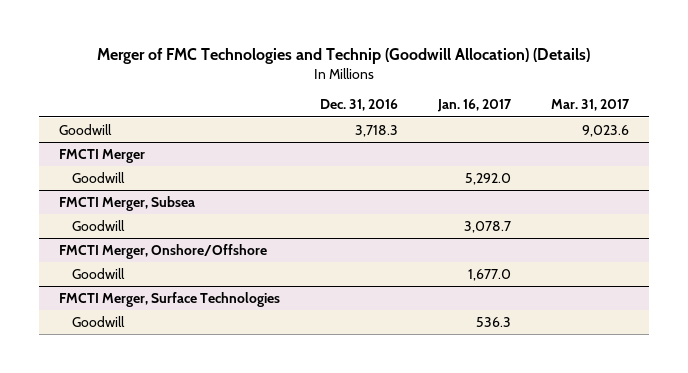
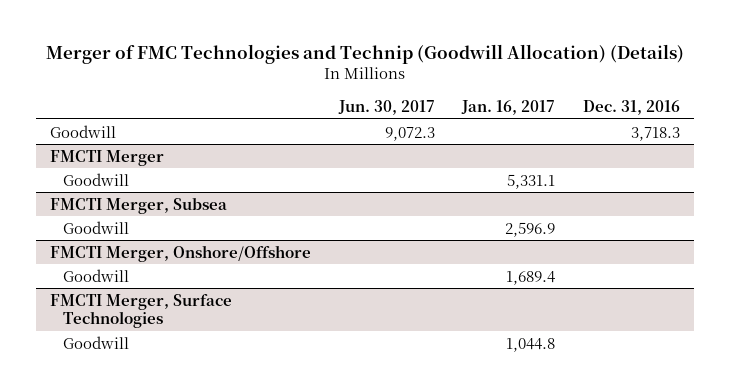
[551,99,631,112] Mar. 31, 2017 -> none
none -> [337,99,435,115] Jun. 30, 2017
[464,172,511,185] 5,292.0 -> [507,173,556,189] 5,331.1
[463,220,511,233] 3,078.7 -> [505,221,556,237] 2,596.9
[467,268,511,281] 1,677.0 -> [506,270,556,285] 1,689.4
[475,316,511,327] 536.3 -> [506,337,556,352] 1,044.8

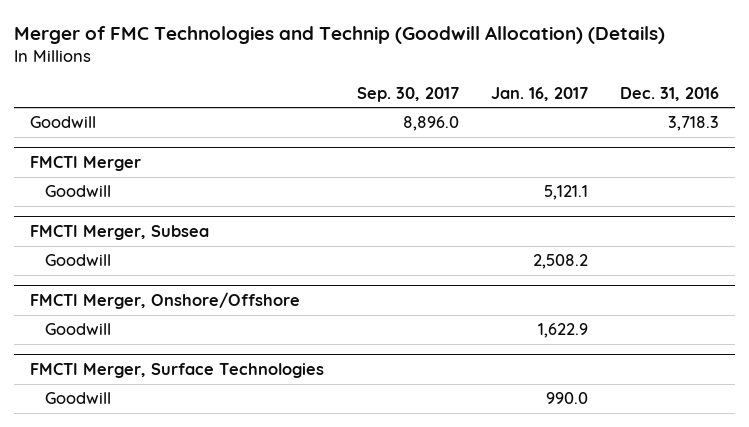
[337,99,435,115] Jun. 30, 2017 -> none
none -> [356,86,459,102] Sep. 30, 2017
[507,173,556,189] 5,331.1 -> [543,185,588,201] 5,121.1
[505,221,556,237] 2,596.9 -> [532,254,588,270] 2,508.2
[506,270,556,285] 1,689.4 -> [537,323,588,339] 1,622.9
[506,337,556,352] 1,044.8 -> [545,392,588,405] 990.0

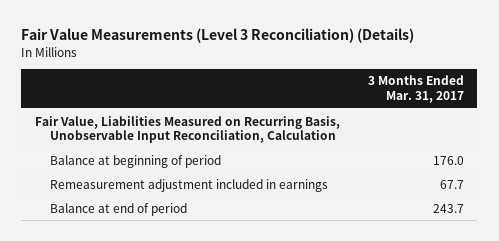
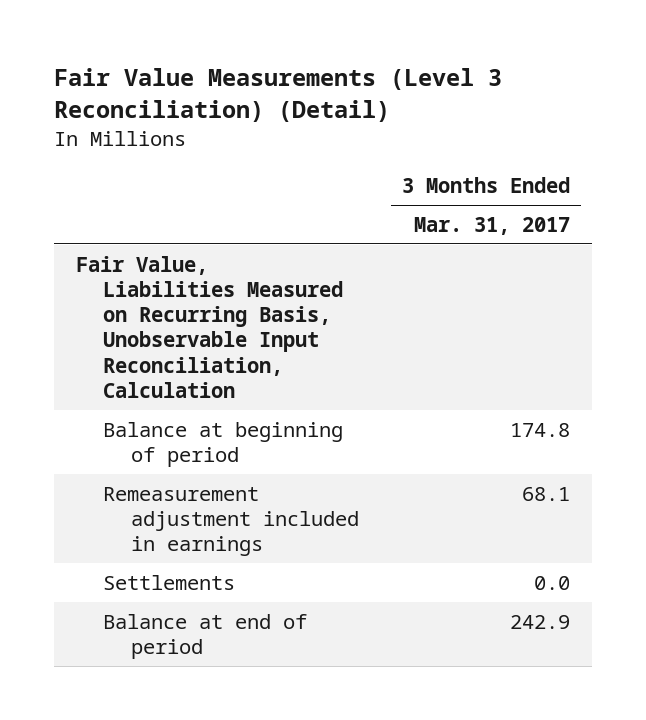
[21,28,415,44] Fair Value Measurements (Level 3 Reconciliation) (Details) -> [54,68,503,123] Fair Value Measurements (Level 3 Reconciliation) (Detail)
[432,155,464,165] 176.0 -> [509,422,570,437] 174.8
[439,179,464,189] 67.7 -> [521,486,570,501] 68.1
none -> [103,574,236,590] Settlements
[432,203,464,213] 243.7 -> [509,614,570,629] 242.9

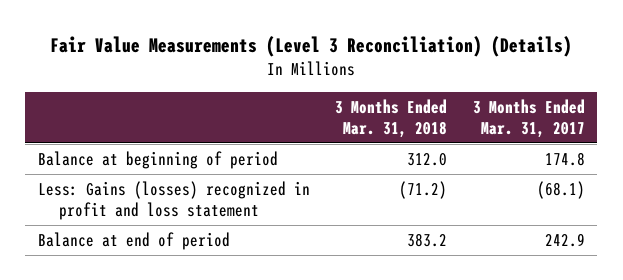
[54,68,503,123] Fair Value Measurements (Level 3 Reconciliation) (Detail) -> [50,35,573,57] Fair Value Measurements (Level 3 Reconciliation) (Details)
none -> [335,98,448,138] 3 Months Ended Mar. 31, 2018
[75,255,344,398] Fair Value, Liabilities Measured on Recurring Basis, Unobservable Input Reconciliation, Calculation -> none
[103,486,359,557] Remeasurement adjustment included in earnings -> none
[103,574,236,590] Settlements -> none
none -> [38,181,311,221] Less: Gains (losses) recognized in profit and loss statement

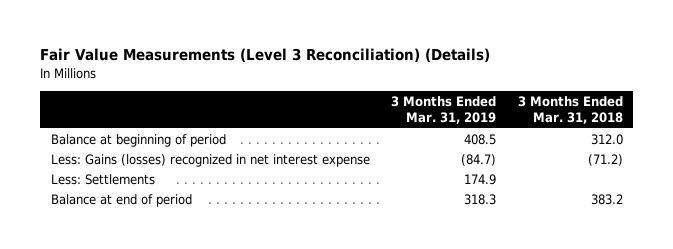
[472,98,585,138] 3 Months Ended Mar. 31, 2017 -> none
none -> [391,95,497,125] 3 Months Ended Mar. 31, 2019
[38,181,311,221] Less: Gains (losses) recognized in profit and loss statement -> [50,153,370,167] Less: Gains (losses) recognized in net interest expense
none -> [50,173,155,185] Less: Settlements

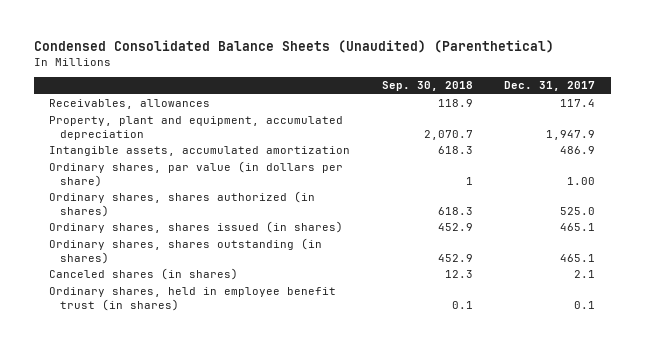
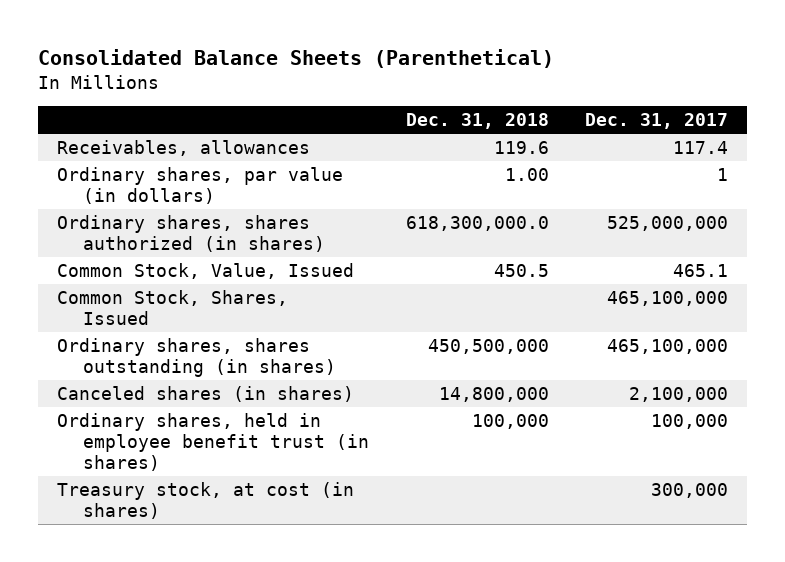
[33,39,554,53] Condensed Consolidated Balance Sheets (Unaudited) (Parenthetical) -> [38,49,555,69] Consolidated Balance Sheets (Parenthetical)
[381,81,473,92] Sep. 30, 2018 -> none
none -> [405,112,549,129] Dec. 31, 2018
[49,116,344,140] Property, plant and equipment, accumulated depreciation -> none
[49,146,351,157] Intangible assets, accumulated amortization -> none
[49,161,344,187] Ordinary shares, par value (in dollars per share) -> [56,166,343,204] Ordinary shares, par value (in dollars)
[567,176,596,185] 1.00 -> [717,167,729,181] 1
[560,206,596,215] 525.0 -> [607,215,729,231] 525,000,000
none -> [56,262,354,279] Common Stock, Value, Issued
[49,221,344,234] Ordinary shares, shares issued (in shares) -> [56,289,288,325] Common Stock, Shares, Issued
[560,223,596,232] 465.1 -> [607,290,729,306] 465,100,000
[560,253,596,262] 465.1 -> [607,338,729,354] 465,100,000
[574,270,596,279] 2.1 -> [629,386,729,402] 2,100,000
[574,300,596,309] 0.1 -> [651,413,729,429] 100,000
none -> [56,481,354,519] Treasury stock, at cost (in shares)

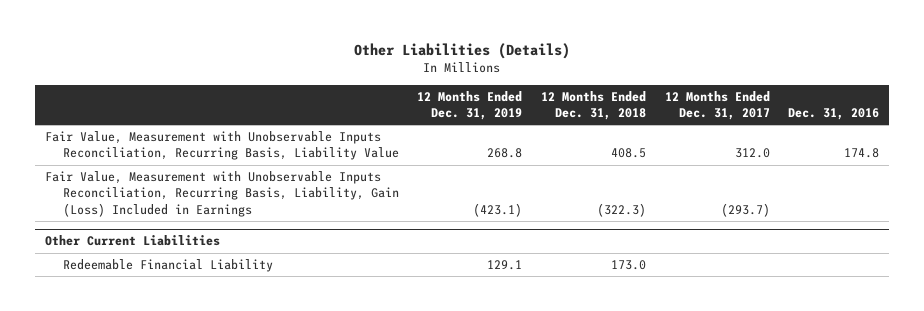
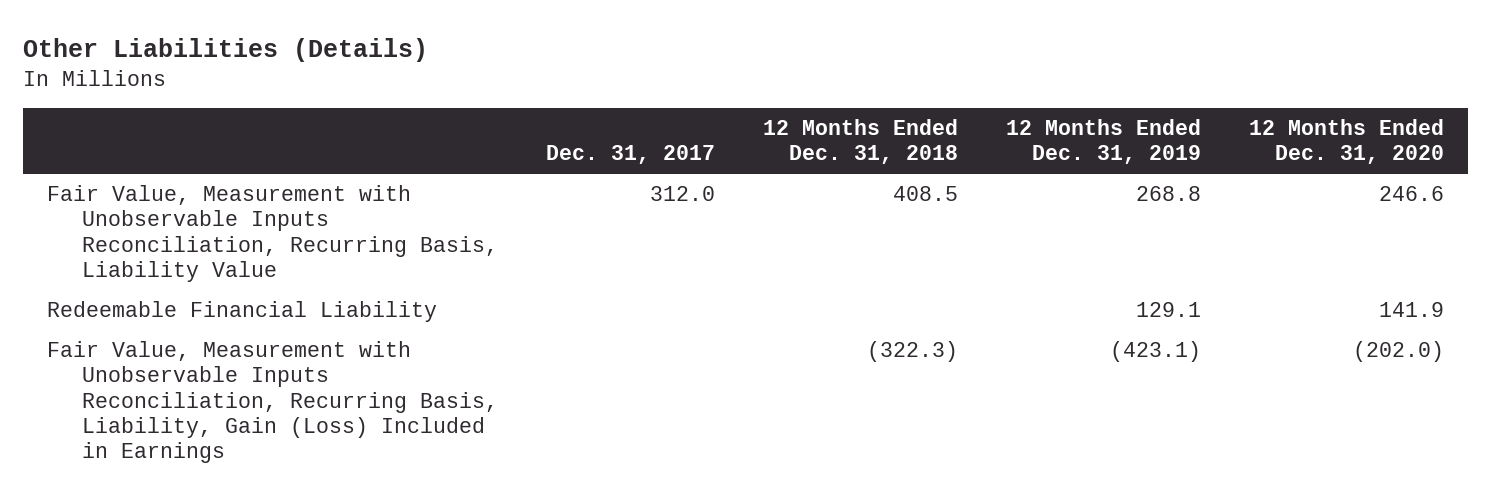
[664,90,770,121] 12 Months Ended Dec. 31, 2017 -> none
[788,108,880,121] Dec. 31, 2016 -> none
none -> [545,145,715,165] Dec. 31, 2017
none -> [1249,118,1445,165] 12 Months Ended Dec. 31, 2020
none -> [47,301,438,323] Redeemable Financial Liability
[44,235,220,247] Other Current Liabilities -> none
[62,259,273,273] Redeemable Financial Liability -> none

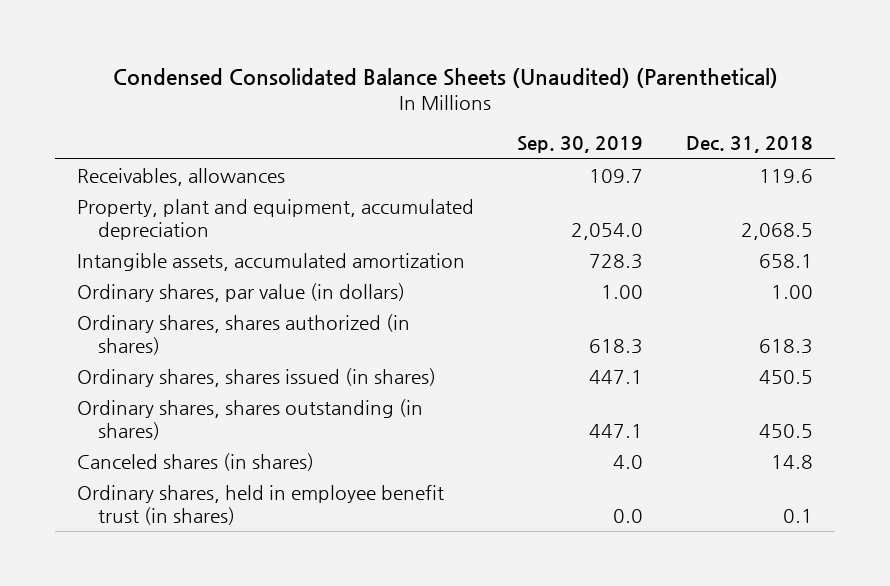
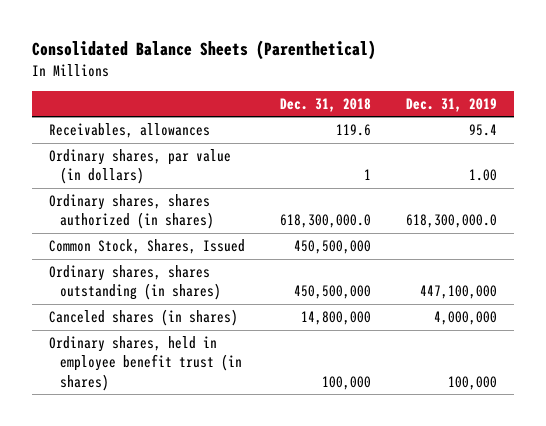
[113,67,779,88] Condensed Consolidated Balance Sheets (Unaudited) (Parenthetical) -> [31,40,376,61] Consolidated Balance Sheets (Parenthetical)
[517,136,644,154] Sep. 30, 2019 -> none
none -> [405,97,497,112] Dec. 31, 2019
[76,199,474,240] Property, plant and equipment, accumulated depreciation -> none
[76,253,465,272] Intangible assets, accumulated amortization -> none
[771,285,814,300] 1.00 -> [363,169,371,181] 1
[759,338,814,354] 618.3 -> [279,214,371,229] 618,300,000.0
[76,368,436,388] Ordinary shares, shares issued (in shares) -> [49,239,246,255] Common Stock, Shares, Issued
[759,370,814,385] 450.5 -> [293,240,371,255] 450,500,000
[759,423,814,438] 450.5 -> [293,285,371,300] 450,500,000
[771,455,814,470] 14.8 -> [300,311,371,326] 14,800,000
[783,508,814,523] 0.1 -> [321,375,371,390] 100,000

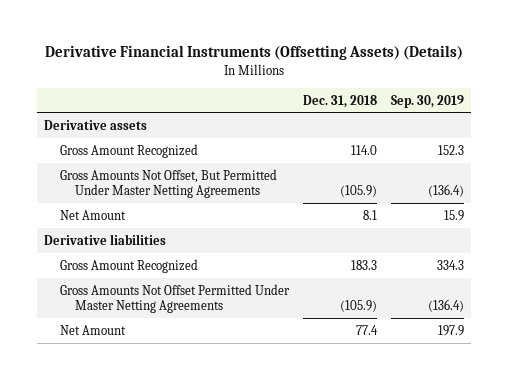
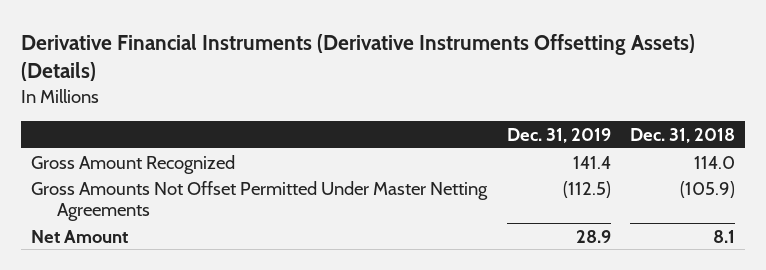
[45,45,464,61] Derivative Financial Instruments (Offsetting Assets) (Details) -> [21,33,696,82] Derivative Financial Instruments (Derivative Instruments Offsetting Assets) (Details)
[391,94,465,108] Sep. 30, 2019 -> none
none -> [506,127,611,143] Dec. 31, 2019
[44,119,148,130] Derivative assets -> none
[59,168,277,198] Gross Amounts Not Offset, But Permitted Under Master Netting Agreements -> none
[44,233,167,245] Derivative liabilities -> none
[59,258,198,273] Gross Amount Recognized -> none
[59,324,126,335] Net Amount -> none
[59,209,126,220] Net Amount -> [30,229,128,243] Net Amount

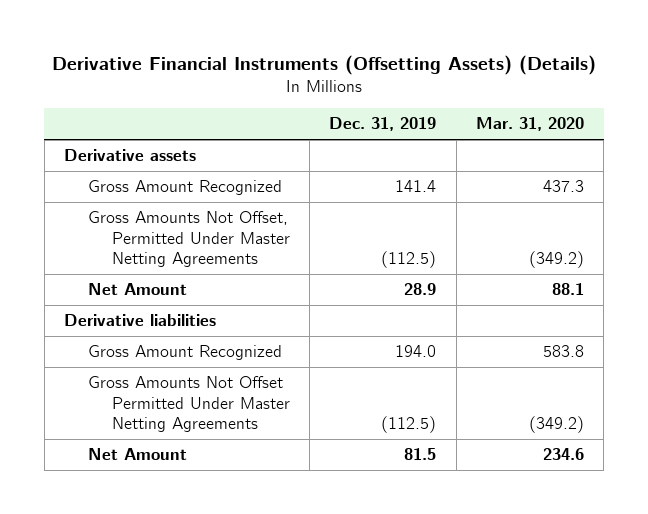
[21,33,696,82] Derivative Financial Instruments (Derivative Instruments Offsetting Assets) (Details) -> [52,54,597,75] Derivative Financial Instruments (Offsetting Assets) (Details)
[630,127,736,143] Dec. 31, 2018 -> none
none -> [475,117,584,132] Mar. 31, 2020
none -> [64,149,197,162] Derivative assets
none -> [87,211,290,268] Gross Amounts Not Offset, Permitted Under Master Netting Agreements
none -> [64,314,217,327] Derivative liabilities
none -> [87,345,282,361] Gross Amount Recognized
[30,180,488,222] Gross Amounts Not Offset Permitted Under Master Netting Agreements -> [87,376,290,433] Gross Amounts Not Offset Permitted Under Master Netting Agreements
none -> [87,448,187,461] Net Amount

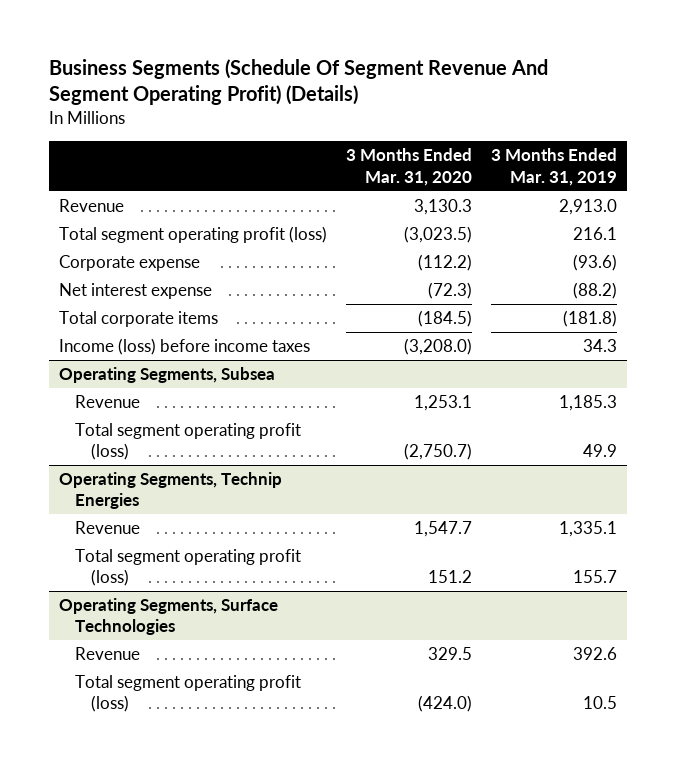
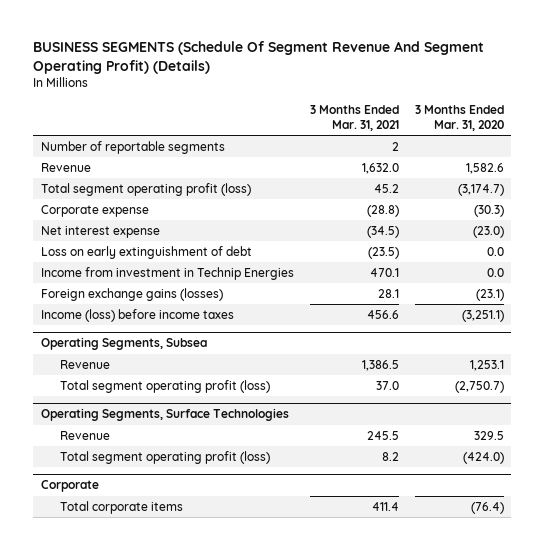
[48,59,548,106] Business Segments (Schedule Of Segment Revenue And Segment Operating Profit) (Details) -> [33,41,485,74] BUSINESS SEGMENTS (Schedule Of Segment Revenue And Segment Operating Profit) (Details)
[491,148,618,186] 3 Months Ended Mar. 31, 2019 -> none
none -> [309,105,399,131] 3 Months Ended Mar. 31, 2021
[58,311,218,328] Total corporate items -> none
none -> [41,141,226,155] Number of reportable segments
[413,199,472,216] 3,130.3 -> [465,163,504,175] 1,582.6
[403,226,472,244] (3,023.5) -> [457,184,504,197] (3,174.7)
[417,254,472,272] (112.2) -> [473,205,504,218] (30.3)
[427,282,472,300] (72.3) -> [472,226,504,239] (23.0)
none -> [41,246,253,260] Loss on early extinguishment of debt
none -> [41,267,295,281] Income from investment in Technip Energies
none -> [41,288,224,302] Foreign exchange gains (losses)
[403,338,472,356] (3,208.0) -> [461,310,504,323] (3,251.1)
[58,472,282,510] Operating Segments, Technip Energies -> none
[74,521,140,535] Revenue -> none
[74,549,301,587] Total segment operating profit (loss) -> none
none -> [41,480,100,493] Corporate
none -> [60,501,184,515] Total corporate items

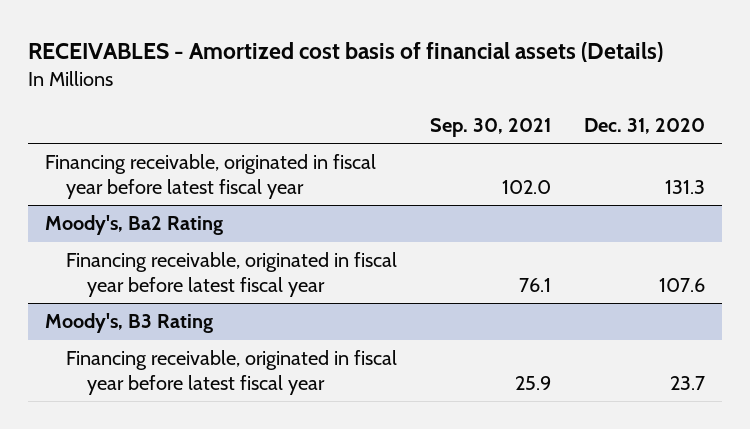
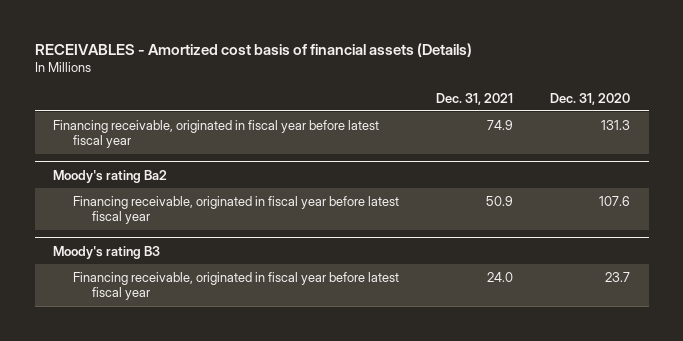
[430,117,552,137] Sep. 30, 2021 -> none
none -> [436,92,514,105] Dec. 31, 2021
[44,215,223,236] Moody's, Ba2 Rating -> [53,169,168,183] Moody's rating Ba2
[44,313,213,334] Moody's, B3 Rating -> [53,245,161,259] Moody's rating B3

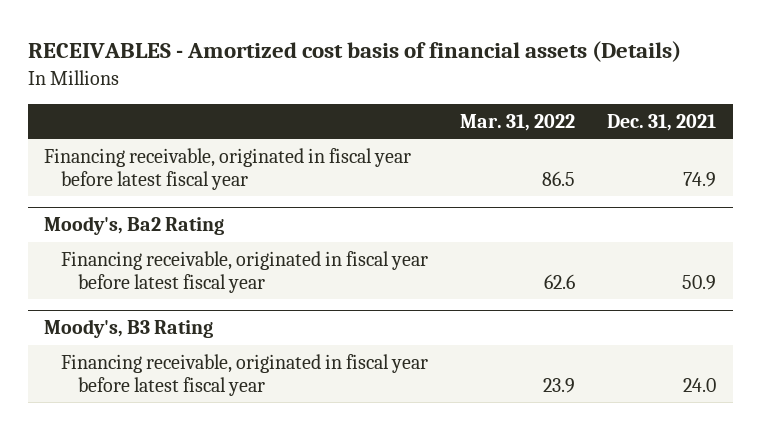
[550,92,631,105] Dec. 31, 2020 -> none
none -> [460,114,576,132] Mar. 31, 2022
[53,169,168,183] Moody's rating Ba2 -> [44,216,225,236] Moody's, Ba2 Rating
[53,245,161,259] Moody's rating B3 -> [44,319,214,339] Moody's, B3 Rating

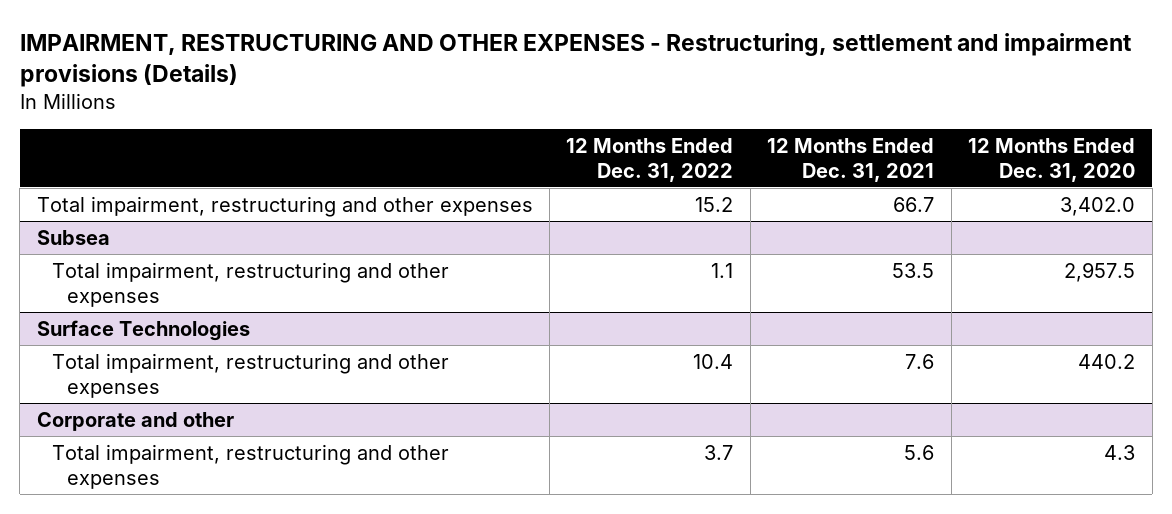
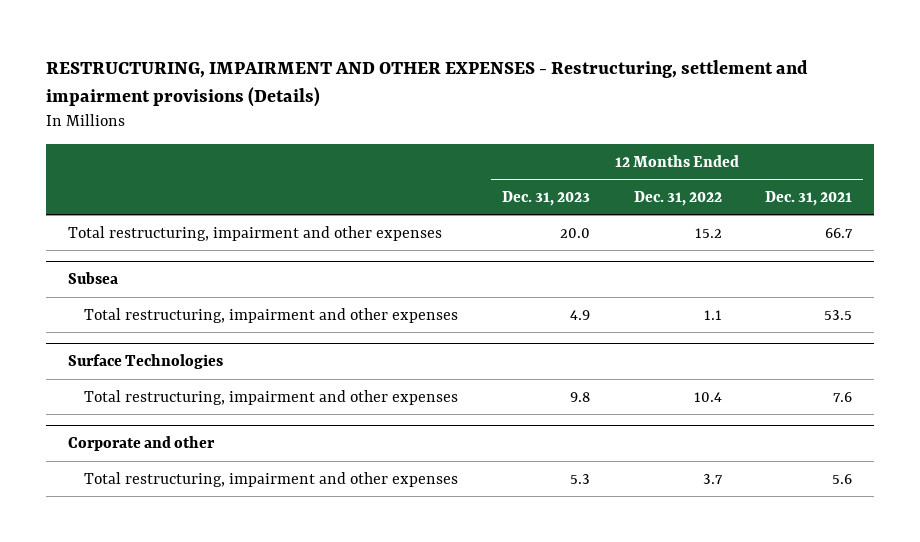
[19,32,1132,87] IMPAIRMENT, RESTRUCTURING AND OTHER EXPENSES - Restructuring, settlement and impairment provisions (Details) -> [45,59,808,107] RESTRUCTURING, IMPAIRMENT AND OTHER EXPENSES - Restructuring, settlement and impairment provisions (Details)
[968,137,1136,182] 12 Months Ended Dec. 31, 2020 -> none
none -> [501,191,590,207] Dec. 31, 2023
[36,195,533,217] Total impairment, restructuring and other expenses -> [67,225,442,241] Total restructuring, impairment and other expenses
[52,261,450,307] Total impairment, restructuring and other expenses -> [84,307,459,323] Total restructuring, impairment and other expenses
[52,352,450,398] Total impairment, restructuring and other expenses -> [84,389,459,405] Total restructuring, impairment and other expenses
[52,443,450,489] Total impairment, restructuring and other expenses -> [84,471,459,487] Total restructuring, impairment and other expenses

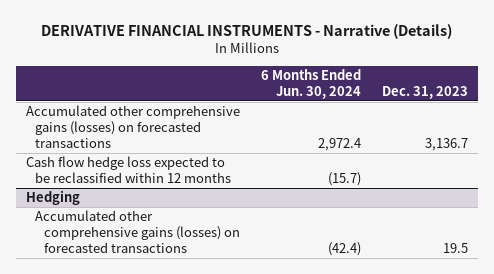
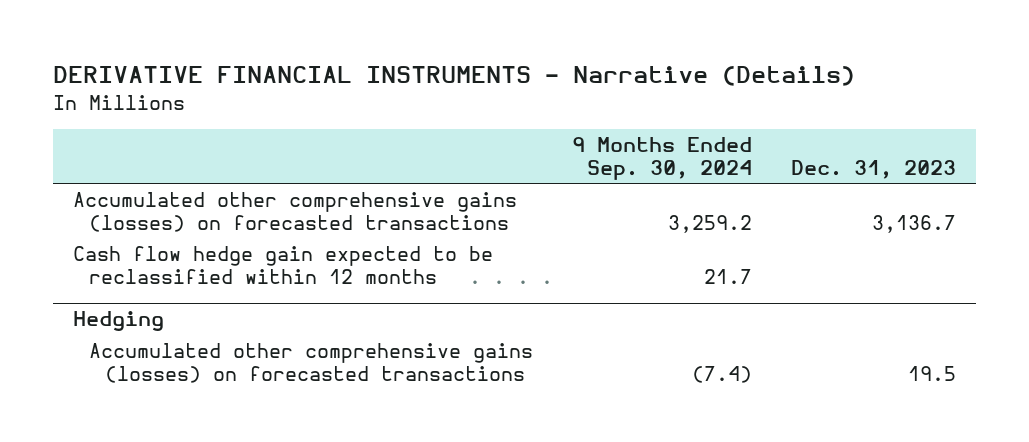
[261,68,362,99] 6 Months Ended Jun. 30, 2024 -> none
none -> [572,137,753,180] 9 Months Ended Sep. 30, 2024
[26,156,232,184] Cash flow hedge loss expected to be reclassified within 12 months -> [72,246,493,284] Cash flow hedge gain expected to be reclassified within 12 months

